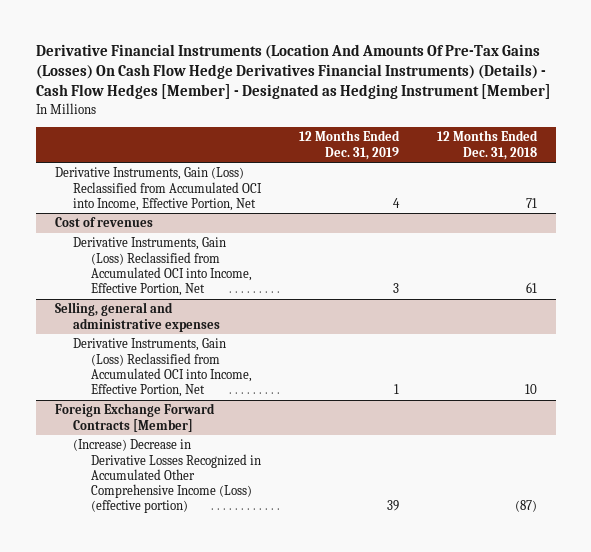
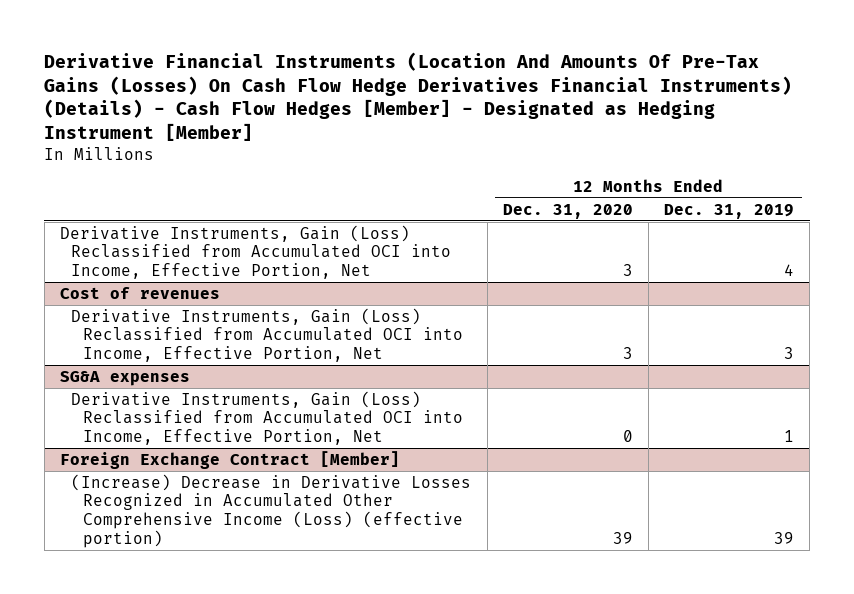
[436,130,538,160] 12 Months Ended Dec. 31, 2018 -> none
none -> [502,203,633,219] Dec. 31, 2020
[54,302,220,332] Selling, general and administrative expenses -> [59,370,190,386] SG&A expenses
[54,403,215,432] Foreign Exchange Forward Contracts [Member] -> [59,450,400,469] Foreign Exchange Contract [Member]

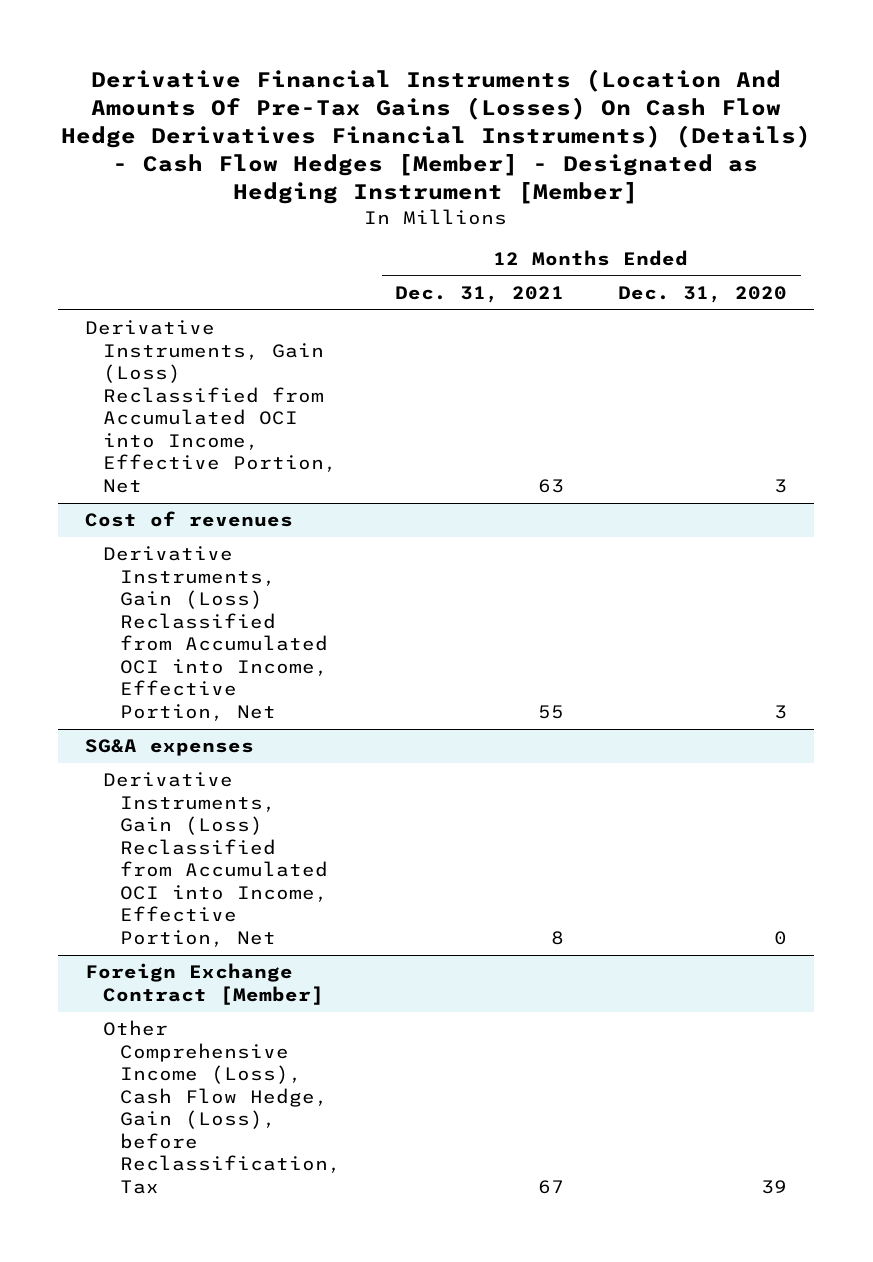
[664,203,795,219] Dec. 31, 2019 -> none
none -> [395,286,565,304] Dec. 31, 2021
[71,473,472,548] (Increase) Decrease in Derivative Losses Recognized in Accumulated Other Comprehensive Income (Loss) (effective portion) -> none
none -> [102,1020,342,1194] Other Comprehensive Income (Loss), Cash Flow Hedge, Gain (Loss), before Reclassification, Tax

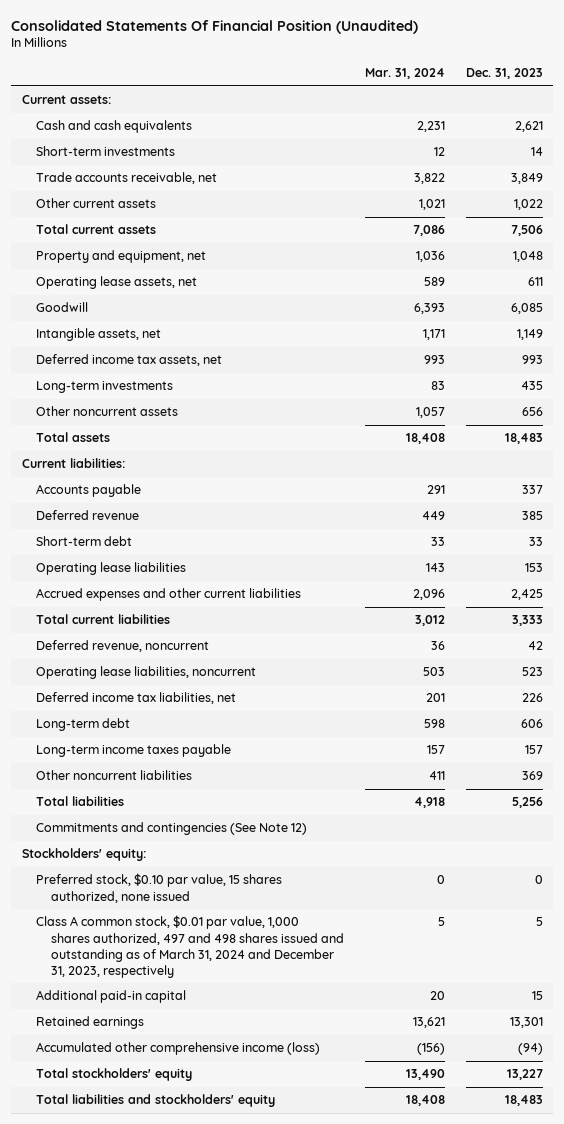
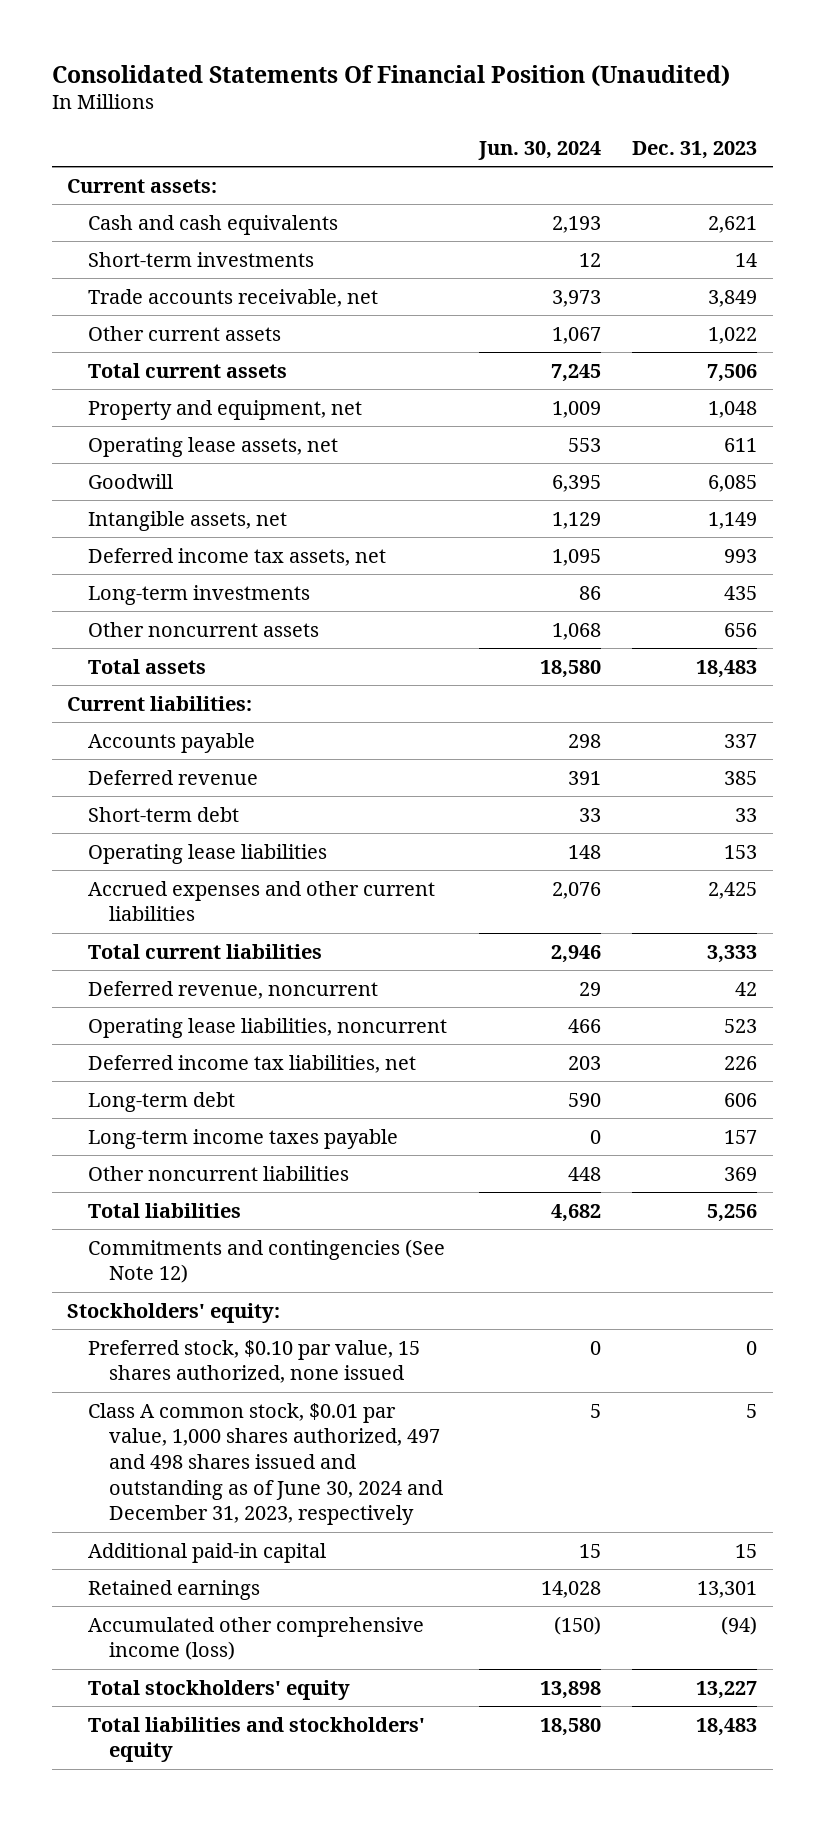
[365,68,446,80] Mar. 31, 2024 -> none
none -> [477,140,601,160] Jun. 30, 2024
[36,915,345,978] Class A common stock, $0.01 par value, 1,000 shares authorized, 497 and 498 shares issued and outstanding as of March 31, 2024 and December 31, 2023, respectively -> [88,1402,443,1526] Class A common stock, $0.01 par value, 1,000 shares authorized, 497 and 498 shares issued and outstanding as of June 30, 2024 and December 31, 2023, respectively

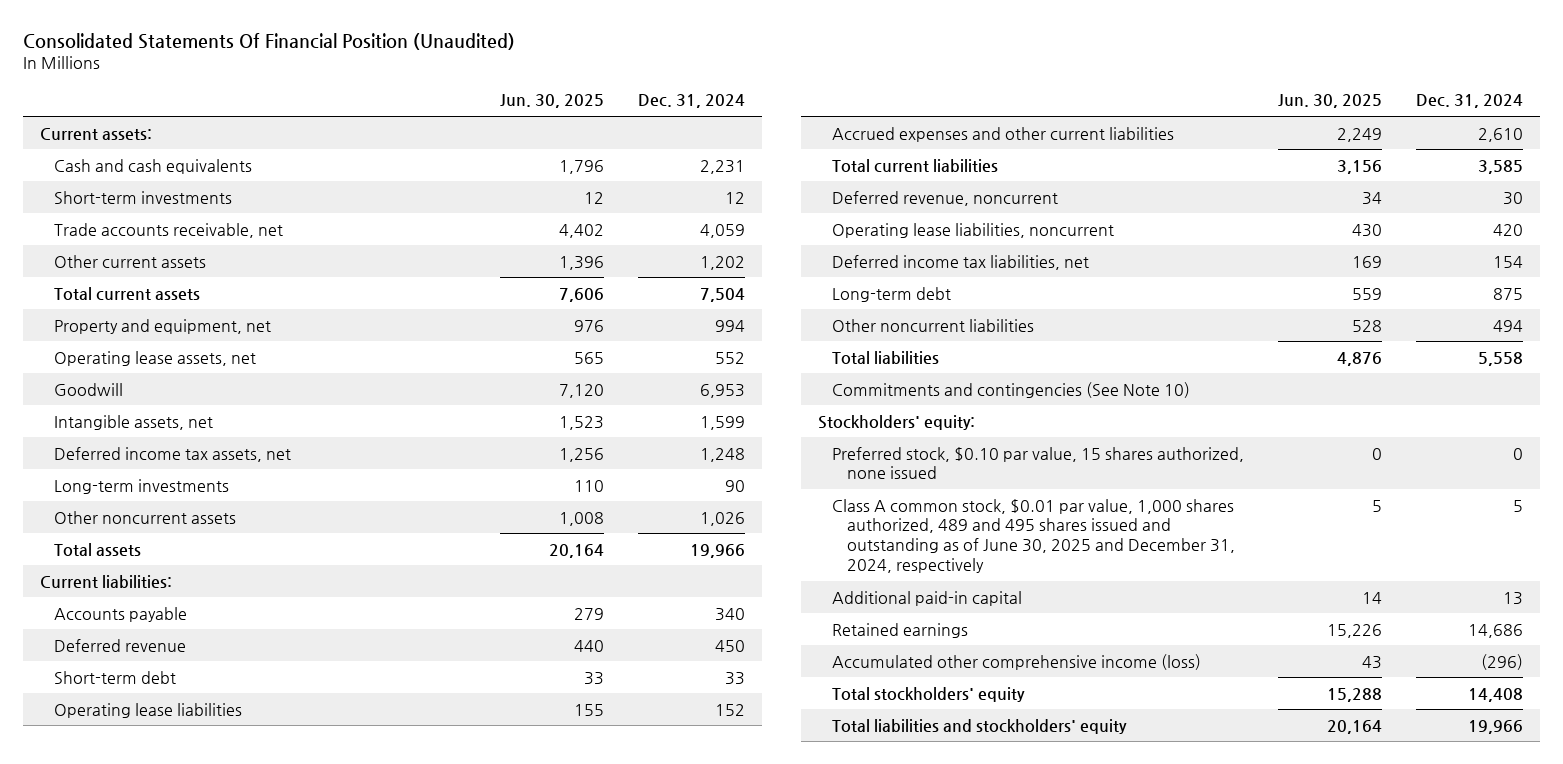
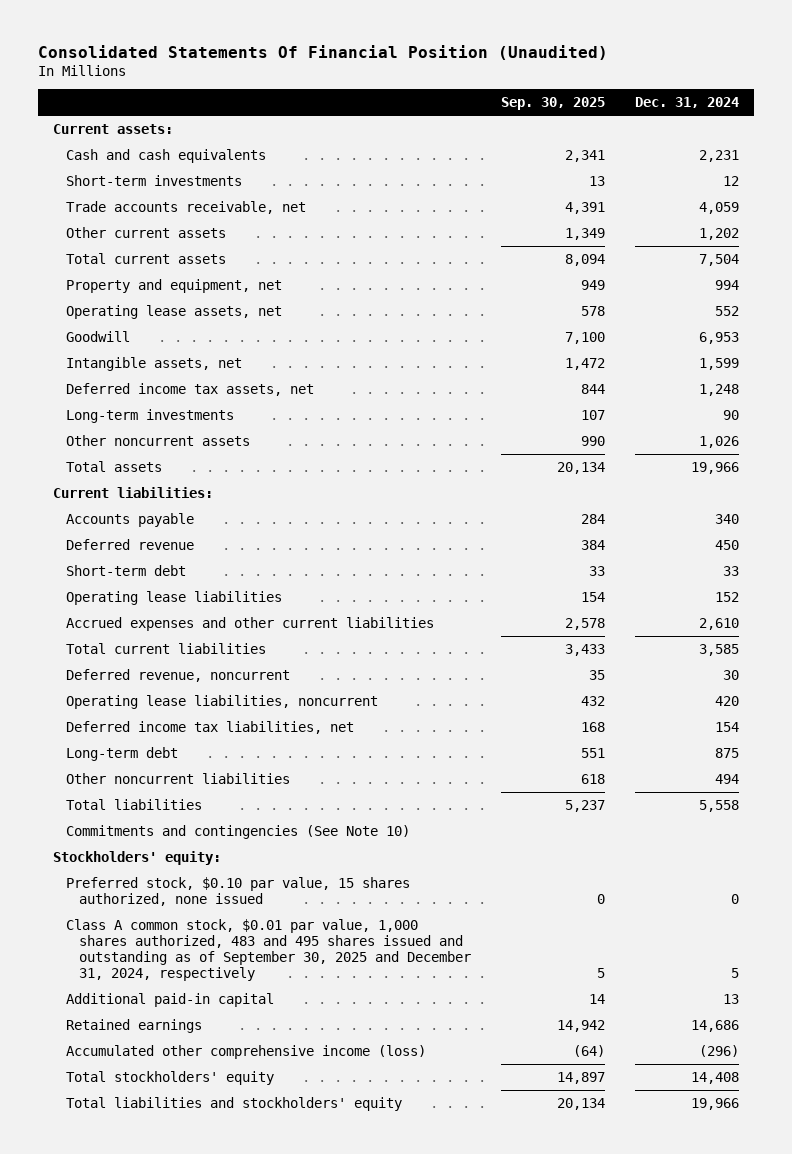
[500,94,605,109] Jun. 30, 2025 -> none
none -> [500,97,605,111] Sep. 30, 2025
[832,498,1235,574] Class A common stock, $0.01 par value, 1,000 shares authorized, 489 and 495 shares issued and outstanding as of June 30, 2025 and December 31, 2024, respectively -> [65,918,471,982] Class A common stock, $0.01 par value, 1,000 shares authorized, 483 and 495 shares issued and outstanding as of September 30, 2025 and December 31, 2024, respectively

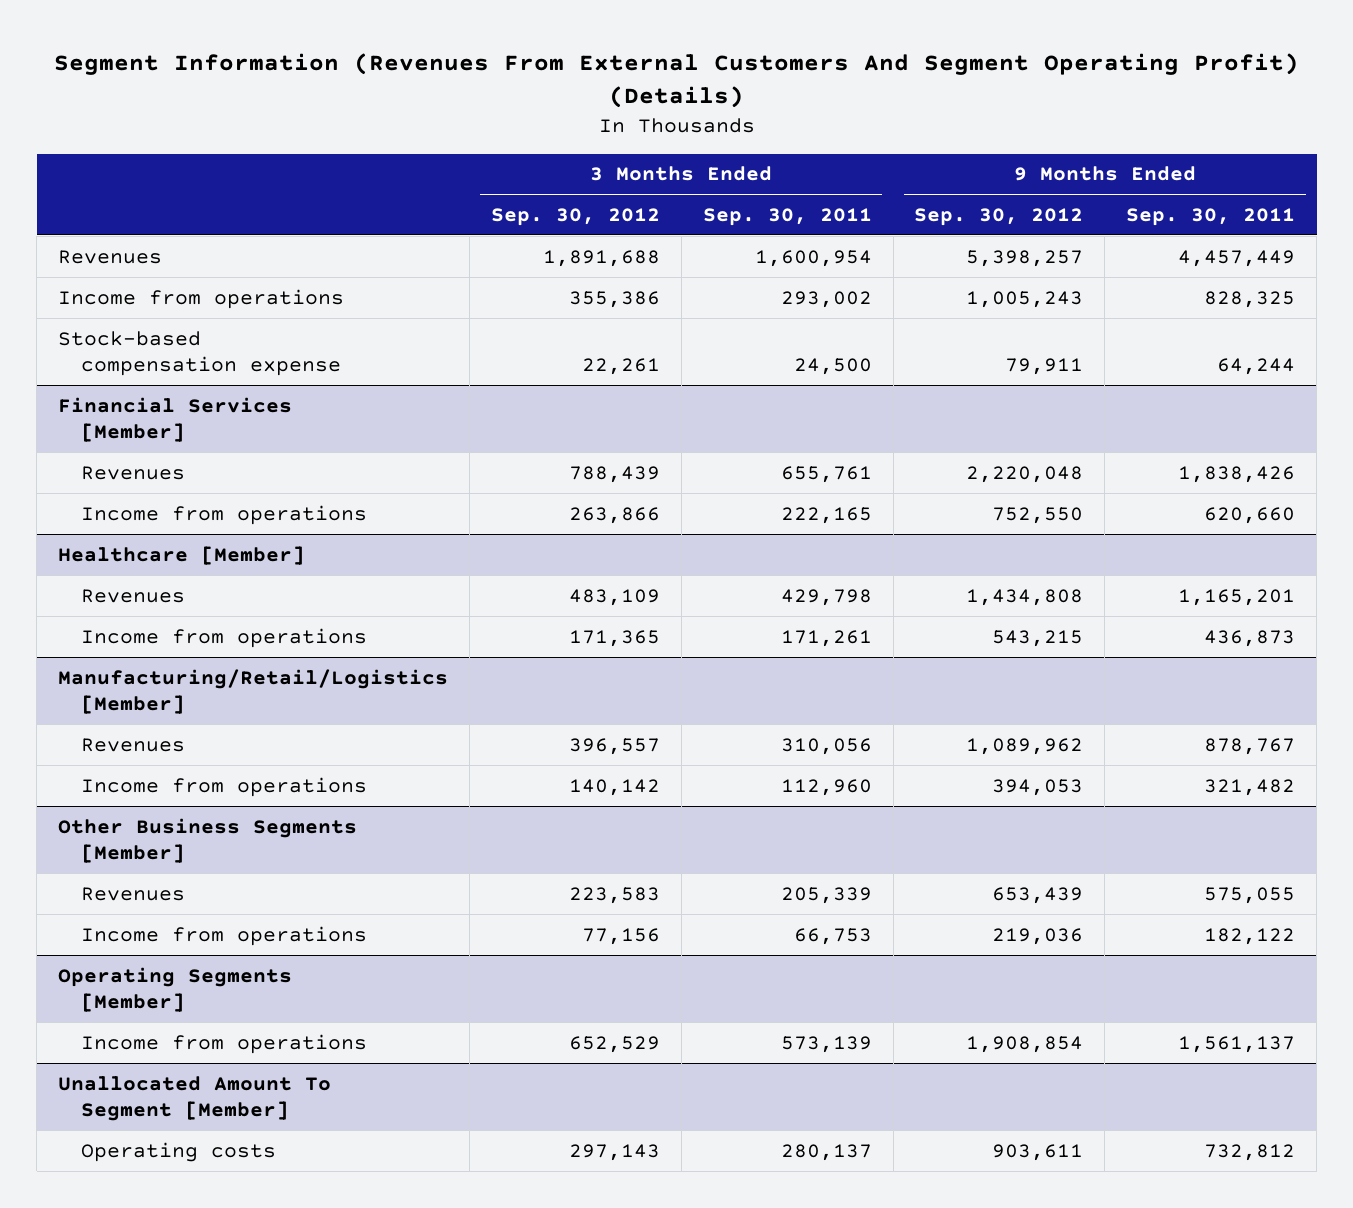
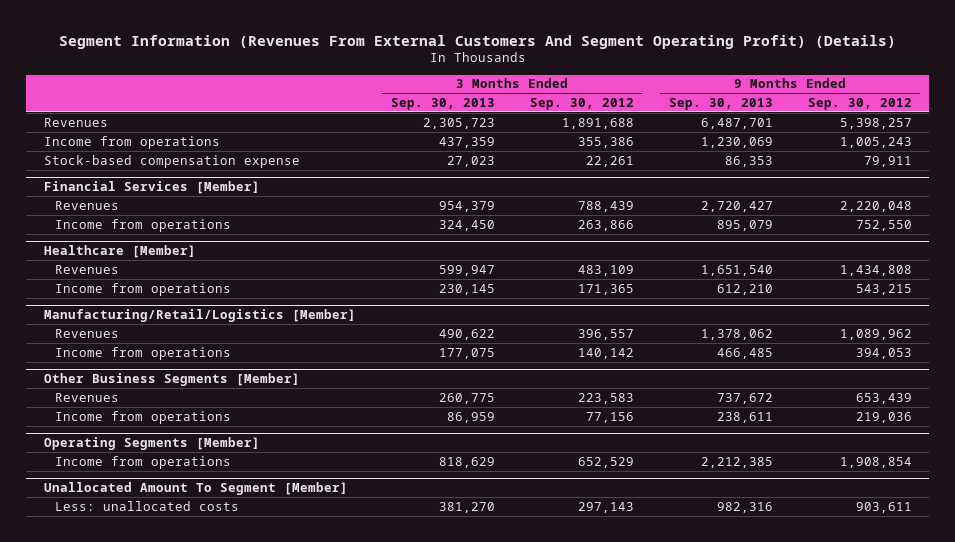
[702,207,872,226] Sep. 30, 2011 -> none
[1126,207,1296,226] Sep. 30, 2011 -> none
none -> [390,98,495,111] Sep. 30, 2013
none -> [668,98,773,111] Sep. 30, 2013
[80,1141,276,1162] Operating costs -> [54,500,239,511] Less: unallocated costs

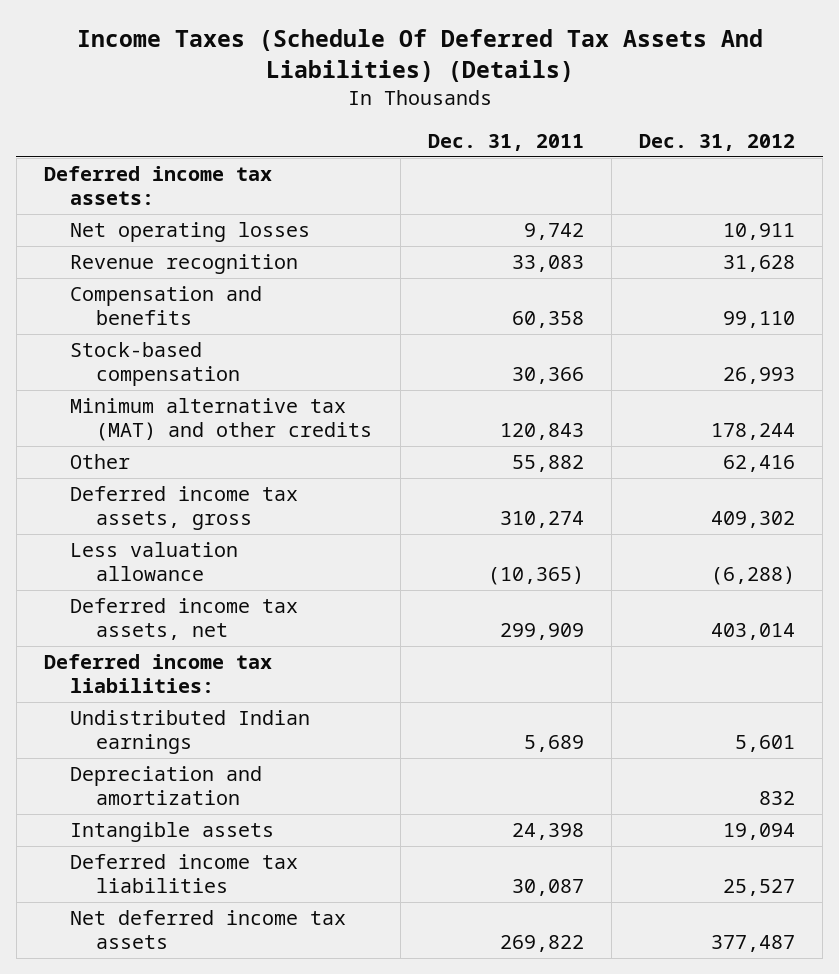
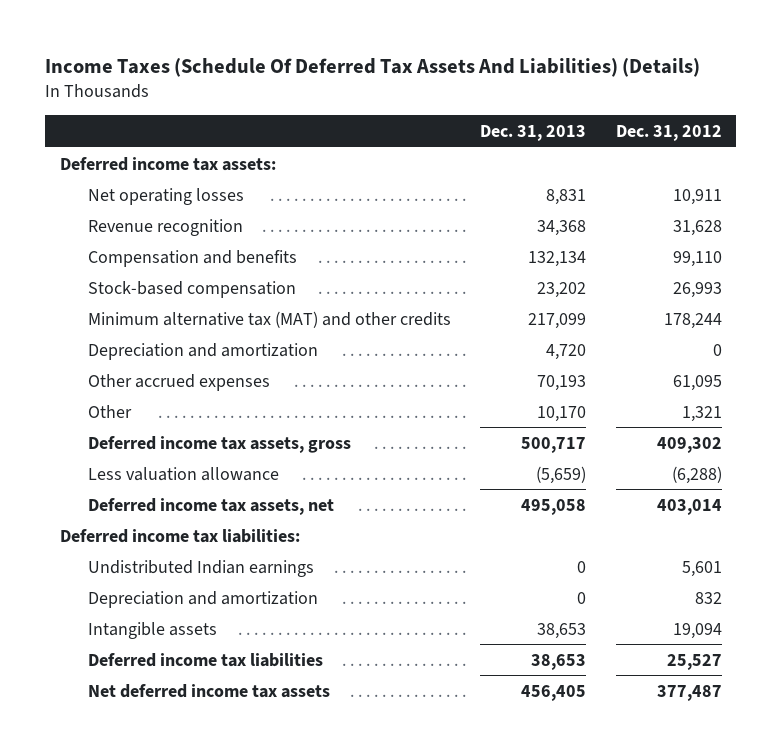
[427,133,584,151] Dec. 31, 2011 -> none
none -> [480,124,587,141] Dec. 31, 2013
none -> [87,342,318,360] Depreciation and amortization
none -> [87,373,270,391] Other accrued expenses
[723,455,796,473] 62,416 -> [681,405,722,422] 1,321

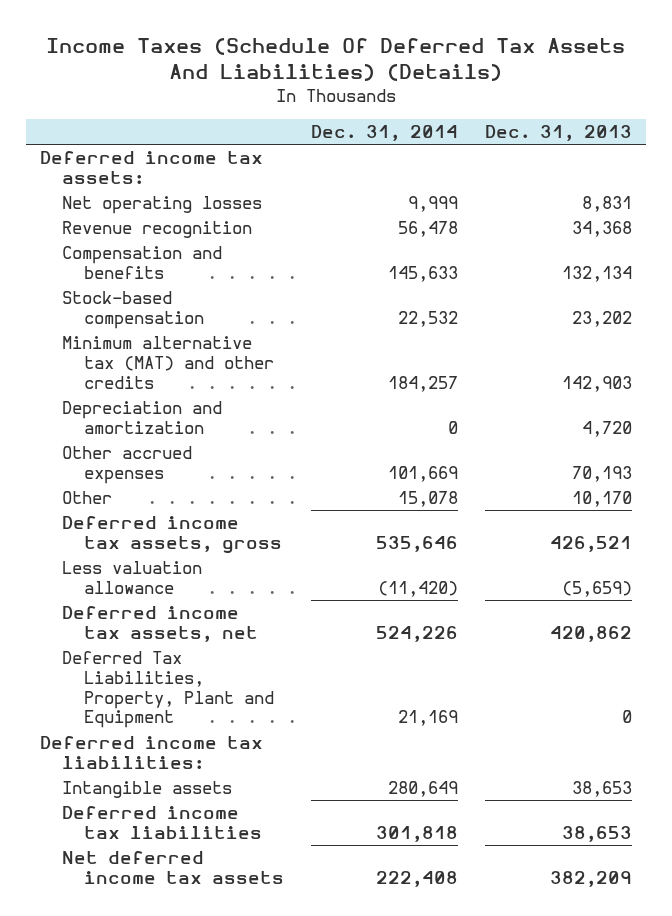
[615,124,722,141] Dec. 31, 2012 -> none
none -> [311,124,459,141] Dec. 31, 2014
[528,312,587,329] 217,099 -> [562,375,633,392] 142,903
[521,436,587,453] 500,717 -> [550,535,633,552] 426,521
[521,498,587,515] 495,058 -> [550,625,633,642] 420,862
none -> [61,651,274,729] Deferred Tax Liabilities, Property, Plant and Equipment
[87,559,314,577] Undistributed Indian earnings -> none
[87,590,318,608] Depreciation and amortization -> none
[521,684,587,701] 456,405 -> [550,870,633,887] 382,209

